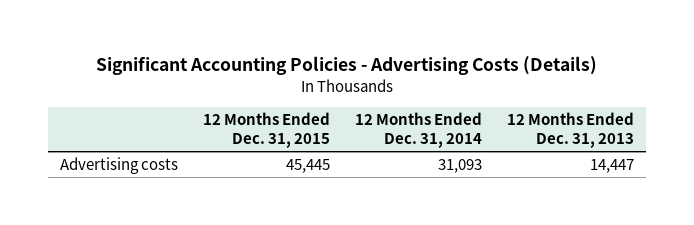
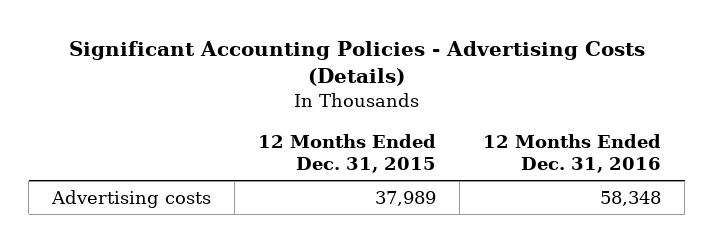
[354,111,482,149] 12 Months Ended Dec. 31, 2014 -> none
[506,111,634,149] 12 Months Ended Dec. 31, 2013 -> none
none -> [483,133,662,173] 12 Months Ended Dec. 31, 2016
[286,158,331,173] 45,445 -> [375,191,437,207] 37,989

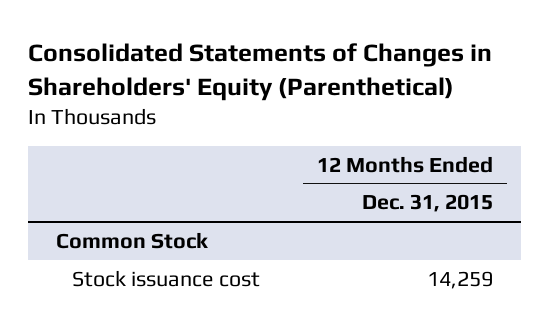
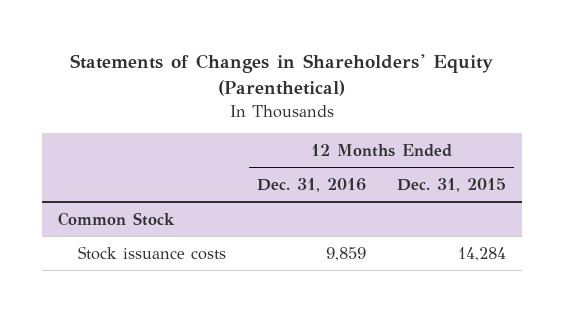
[27,43,492,101] Consolidated Statements of Changes in Shareholders' Equity (Parenthetical) -> [70,54,494,97] Statements of Changes in Shareholders' Equity (Parenthetical)
none -> [257,177,367,192] Dec. 31, 2016
[72,269,261,287] Stock issuance cost -> [77,245,226,260] Stock issuance costs
[426,270,493,289] 14,259 -> [458,246,507,261] 14,284

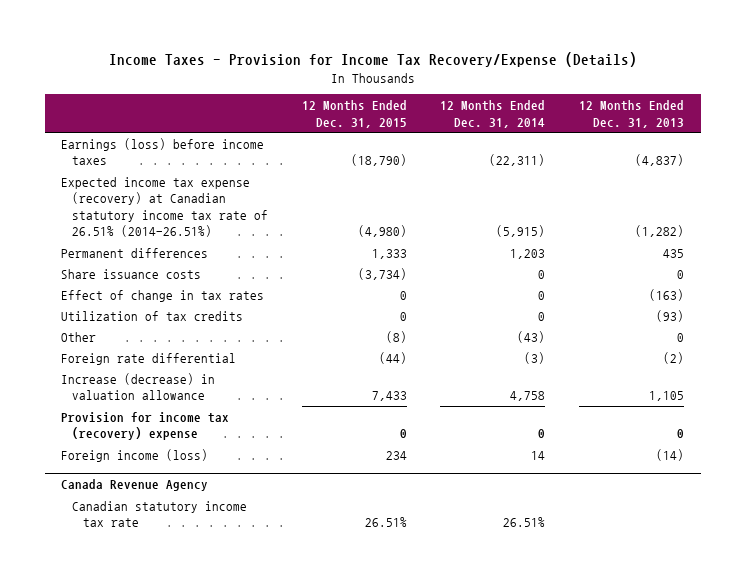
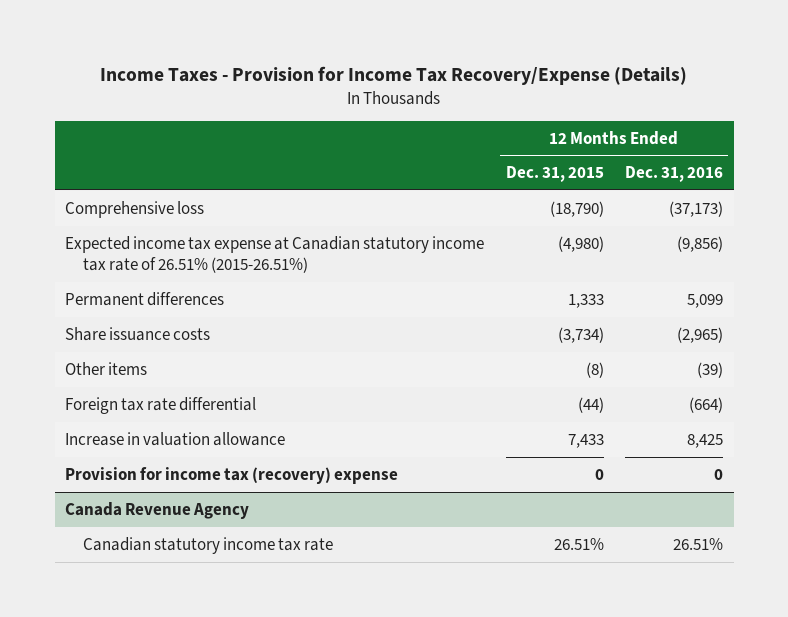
[440,100,546,128] 12 Months Ended Dec. 31, 2014 -> none
[579,100,685,128] 12 Months Ended Dec. 31, 2013 -> none
none -> [625,166,724,183] Dec. 31, 2016
[61,137,265,166] Earnings (loss) before income taxes -> [65,200,205,218] Comprehensive loss
[61,176,268,237] Expected income tax expense (recovery) at Canadian statutory income tax rate of 26.51% (2014-26.51%) -> [65,235,485,274] Expected income tax expense at Canadian statutory income tax rate of 26.51% (2015-26.51%)
[61,289,265,302] Effect of change in tax rates -> none
[61,310,244,321] Utilization of tax credits -> none
[61,331,97,342] Other -> [65,361,148,375] Other items
[61,352,237,365] Foreign rate differential -> [65,396,257,414] Foreign tax rate differential
[61,372,216,401] Increase (decrease) in valuation allowance -> [65,431,286,446] Increase in valuation allowance
[61,448,209,462] Foreign income (loss) -> none

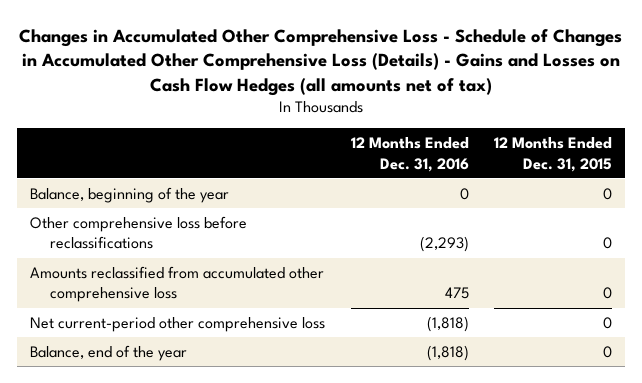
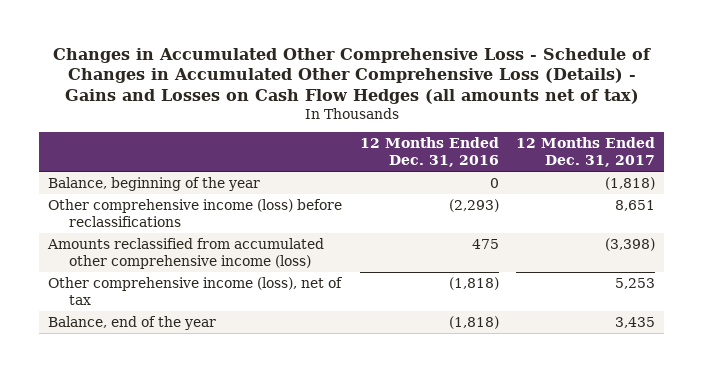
[494,137,613,172] 12 Months Ended Dec. 31, 2015 -> none
none -> [516,137,656,168] 12 Months Ended Dec. 31, 2017
[29,215,247,250] Other comprehensive loss before reclassifications -> [48,198,343,227] Other comprehensive income (loss) before reclassifications
[29,265,324,303] Amounts reclassified from accumulated other comprehensive loss -> [47,237,325,269] Amounts reclassified from accumulated other comprehensive income (loss)
[29,316,325,332] Net current-period other comprehensive loss -> [48,276,344,305] Other comprehensive income (loss), net of tax

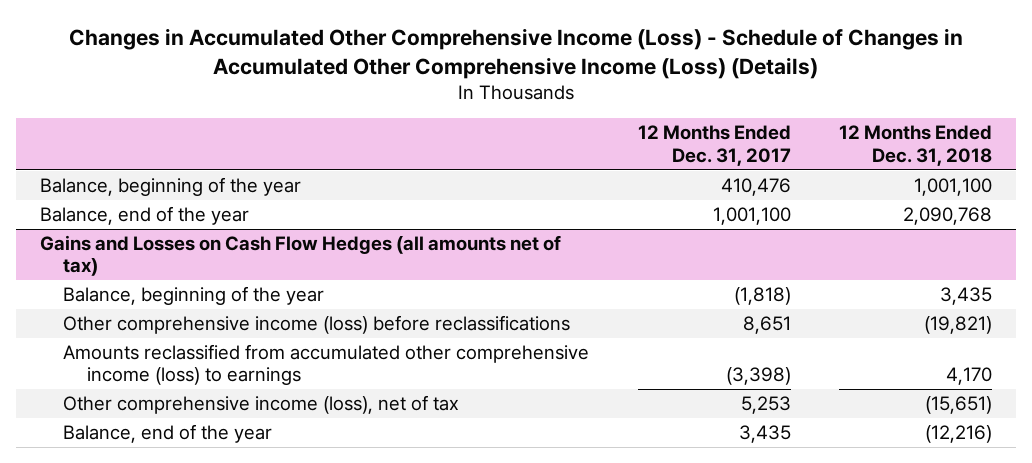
[52,47,651,105] Changes in Accumulated Other Comprehensive Loss - Schedule of Changes in Accumulated Other Comprehensive Loss (Details) - Gains and Losses on Cash Flow Hedges (all amounts net of tax) -> [68,28,963,80] Changes in Accumulated Other Comprehensive Income (Loss) - Schedule of Changes in Accumulated Other Comprehensive Income (Loss) (Details)
[359,137,499,168] 12 Months Ended Dec. 31, 2016 -> none
none -> [838,125,992,166] 12 Months Ended Dec. 31, 2018
none -> [40,177,302,197] Balance, beginning of the year
none -> [40,206,250,226] Balance, end of the year
none -> [40,235,562,277] Gains and Losses on Cash Flow Hedges (all amounts net of tax)
[47,237,325,269] Amounts reclassified from accumulated other comprehensive income (loss) -> [63,344,590,386] Amounts reclassified from accumulated other comprehensive income (loss) to earnings

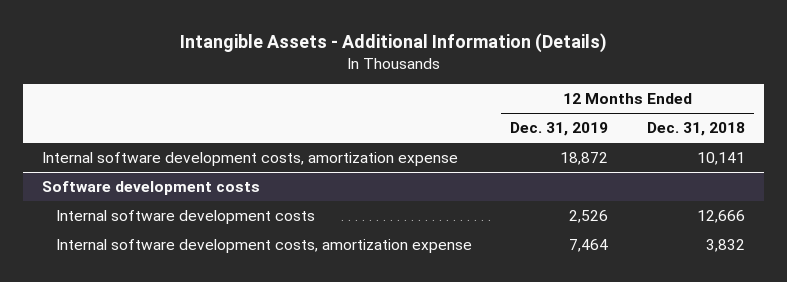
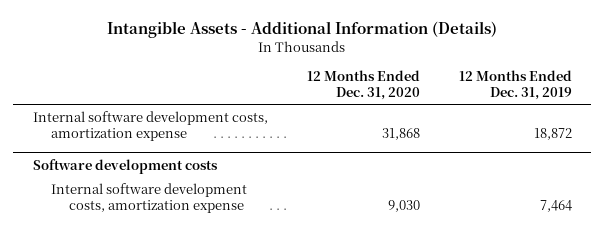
[646,122,745,137] Dec. 31, 2018 -> none
none -> [306,70,420,101] 12 Months Ended Dec. 31, 2020
[56,210,316,225] Internal software development costs -> none

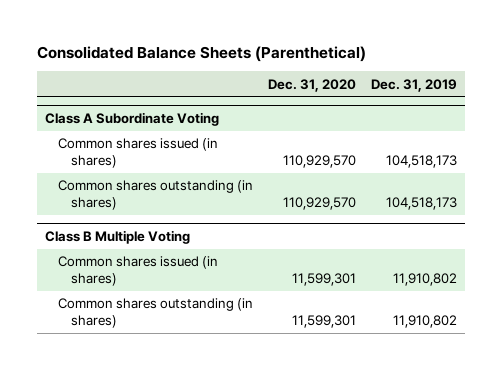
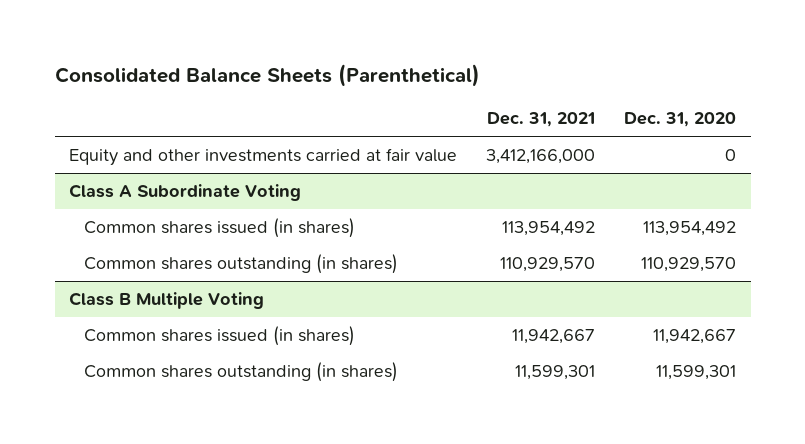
[371,78,458,92] Dec. 31, 2019 -> none
none -> [487,112,596,128] Dec. 31, 2021
none -> [69,148,458,167] Equity and other investments carried at fair value
[282,155,356,169] 110,929,570 -> [643,221,737,237] 113,954,492
[291,273,356,287] 11,599,301 -> [653,329,737,345] 11,942,667

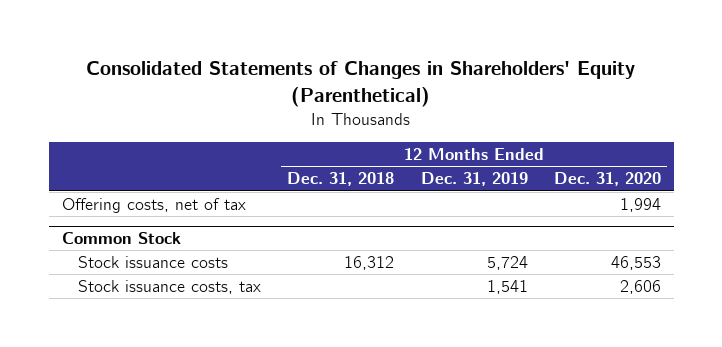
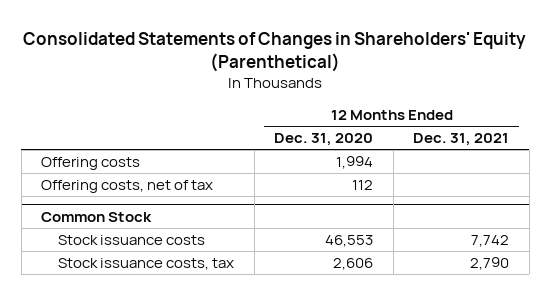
[287,172,395,187] Dec. 31, 2018 -> none
[420,172,528,187] Dec. 31, 2019 -> none
none -> [413,133,510,147] Dec. 31, 2021
none -> [41,157,141,171] Offering costs
[619,198,661,213] 1,994 -> [352,180,374,191] 112

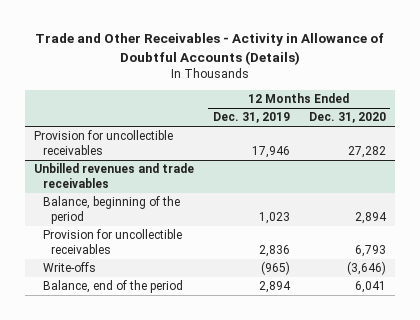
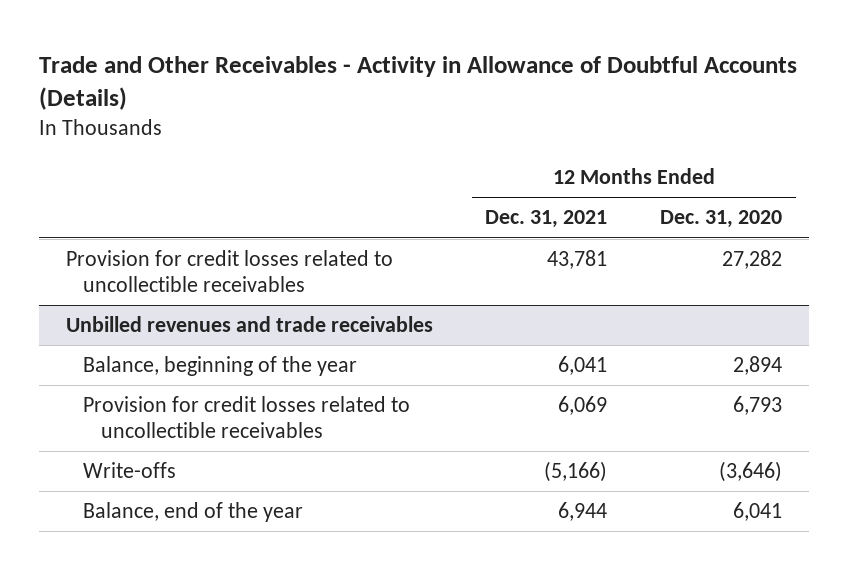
[213,112,291,124] Dec. 31, 2019 -> none
none -> [485,210,608,229] Dec. 31, 2021
[34,130,174,155] Provision for uncollectible receivables -> [65,250,393,292] Provision for credit losses related to uncollectible receivables
[42,196,180,224] Balance, beginning of the period -> [83,356,358,377] Balance, beginning of the year
[42,229,182,254] Provision for uncollectible receivables -> [83,396,411,438] Provision for credit losses related to uncollectible receivables
[42,280,183,294] Balance, end of the period -> [83,502,304,523] Balance, end of the year

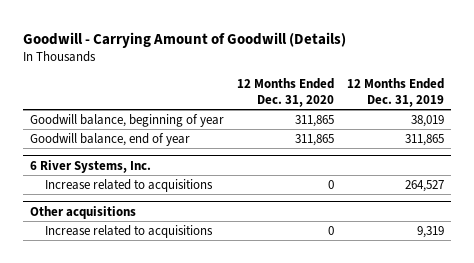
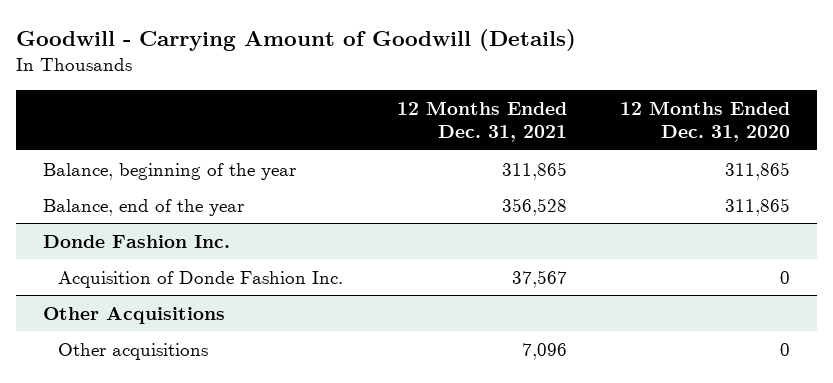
[347,78,445,108] 12 Months Ended Dec. 31, 2019 -> none
none -> [396,100,567,143] 12 Months Ended Dec. 31, 2021
[29,159,151,173] 6 River Systems, Inc. -> none
[45,224,214,238] Increase related to acquisitions -> none
[29,113,224,127] Goodwill balance, beginning of year -> [42,162,296,180] Balance, beginning of the year
[29,132,190,146] Goodwill balance, end of year -> [42,198,244,216] Balance, end of the year
none -> [42,234,230,248] Donde Fashion Inc.
[45,178,214,192] Increase related to acquisitions -> [58,270,344,288] Acquisition of Donde Fashion Inc.
[29,205,136,219] Other acquisitions -> [42,306,225,324] Other Acquisitions
none -> [58,342,209,360] Other acquisitions

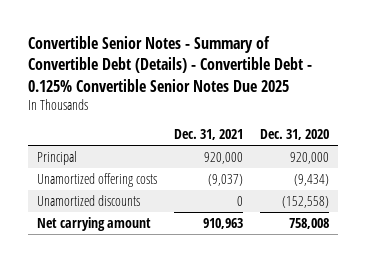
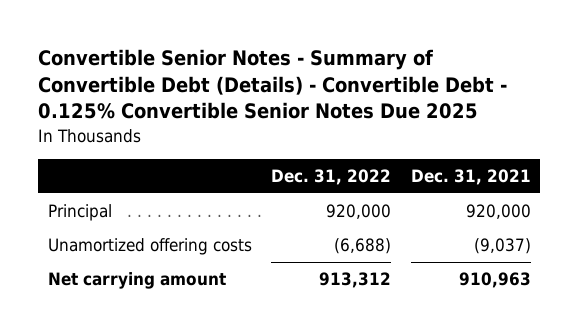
[260,129,330,141] Dec. 31, 2020 -> none
none -> [271,169,392,186] Dec. 31, 2022
[36,194,140,206] Unamortized discounts -> none

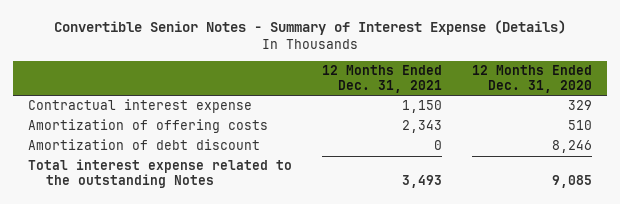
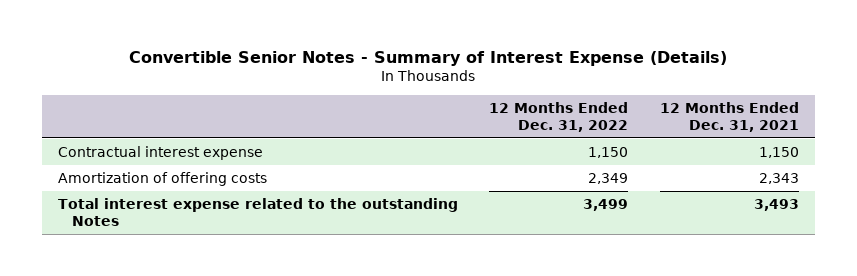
[472,65,593,93] 12 Months Ended Dec. 31, 2020 -> none
none -> [489,101,629,132] 12 Months Ended Dec. 31, 2022
[27,139,260,151] Amortization of debt discount -> none

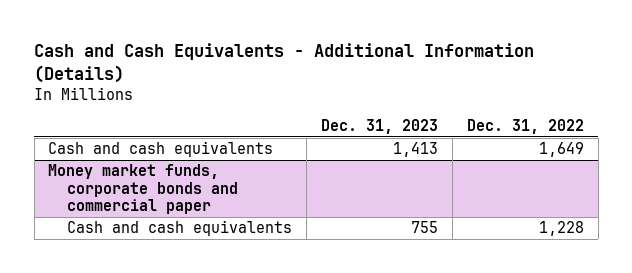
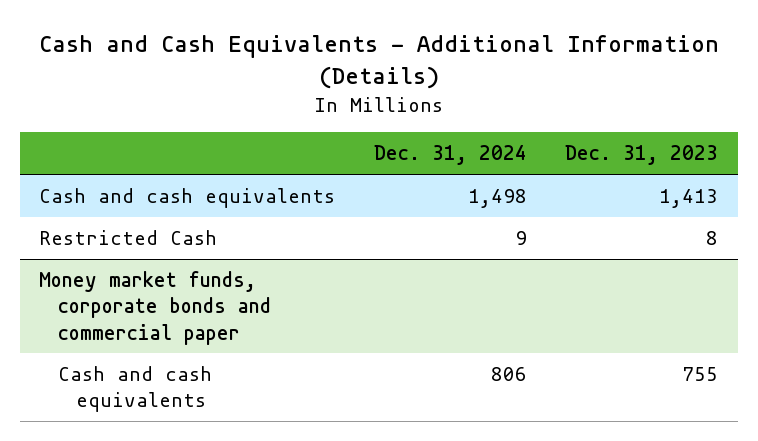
[466,118,584,134] Dec. 31, 2022 -> none
none -> [373,145,527,166] Dec. 31, 2024
none -> [39,229,218,245] Restricted Cash

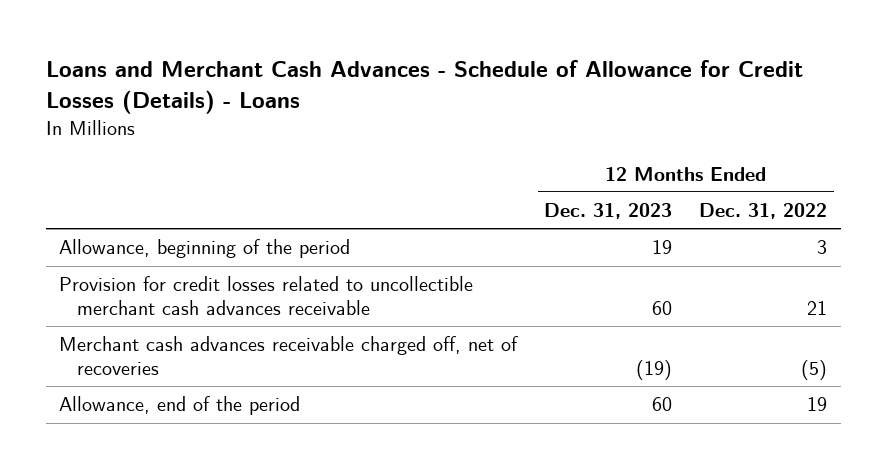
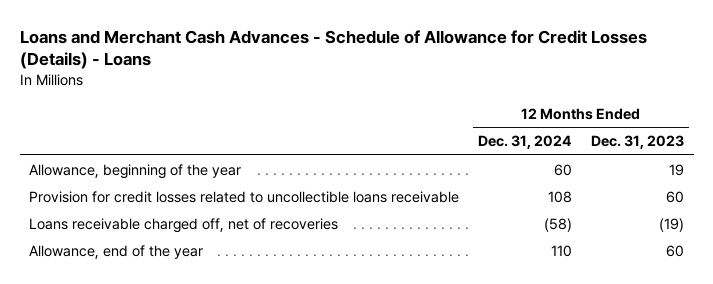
[699,203,828,220] Dec. 31, 2022 -> none
none -> [478,134,573,149] Dec. 31, 2024
[59,239,351,259] Allowance, beginning of the period -> [29,163,242,179] Allowance, beginning of the year
[59,276,474,315] Provision for credit losses related to uncollectible merchant cash advances receivable -> [29,190,460,203] Provision for credit losses related to uncollectible loans receivable
[59,336,519,375] Merchant cash advances receivable charged off, net of recoveries -> [29,217,339,233] Loans receivable charged off, net of recoveries
[59,396,301,416] Allowance, end of the period -> [29,244,204,259] Allowance, end of the year

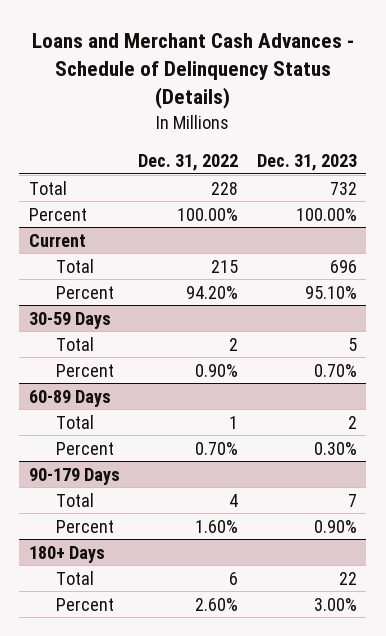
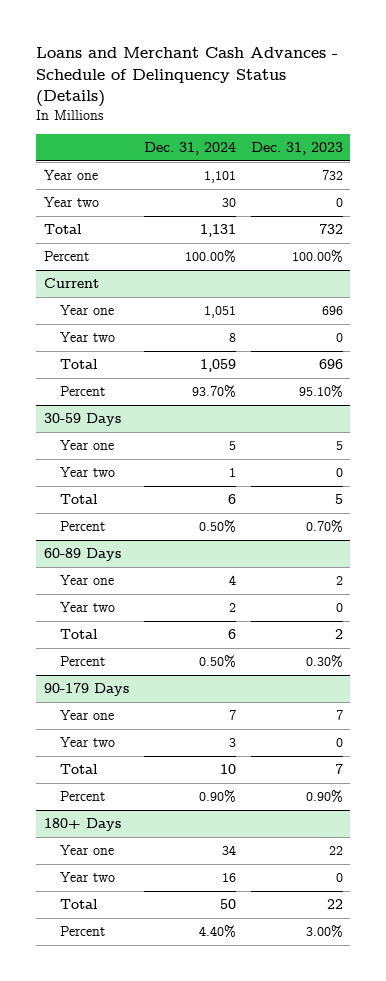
[138,153,239,171] Dec. 31, 2022 -> none
none -> [143,142,236,156] Dec. 31, 2024
none -> [43,170,98,181] Year one
none -> [43,197,99,208] Year two
none -> [60,305,115,316] Year one
none -> [60,332,116,343] Year two
none -> [60,440,115,451] Year one
none -> [60,467,116,478] Year two
none -> [60,575,115,586] Year one
none -> [60,602,116,613] Year two
none -> [60,710,115,721] Year one
none -> [60,737,116,748] Year two
none -> [60,845,115,856] Year one
none -> [60,872,116,883] Year two

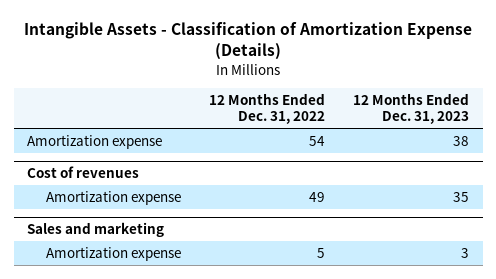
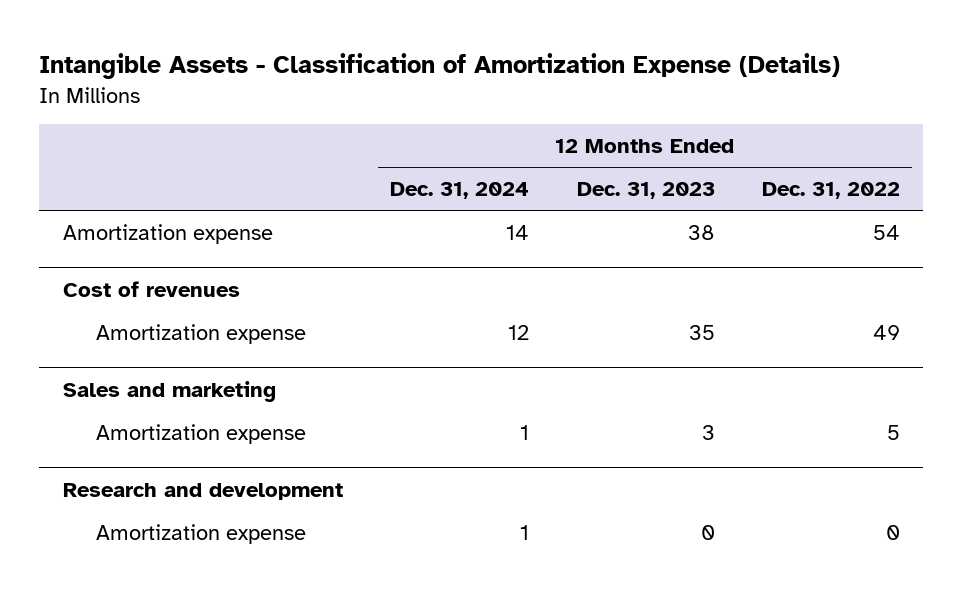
none -> [390,182,530,200] Dec. 31, 2024
none -> [62,482,343,500] Research and development
none -> [95,523,306,544] Amortization expense

